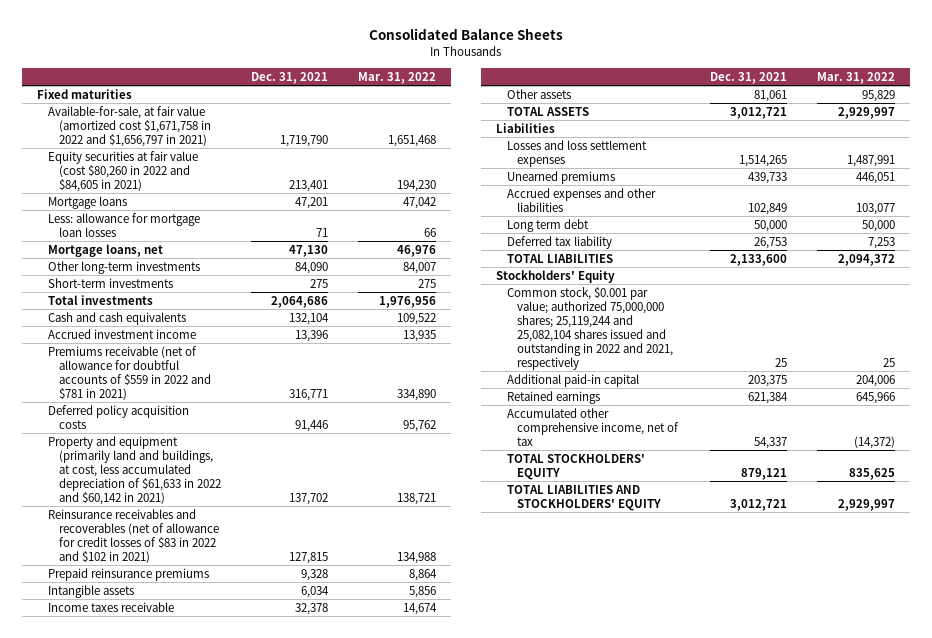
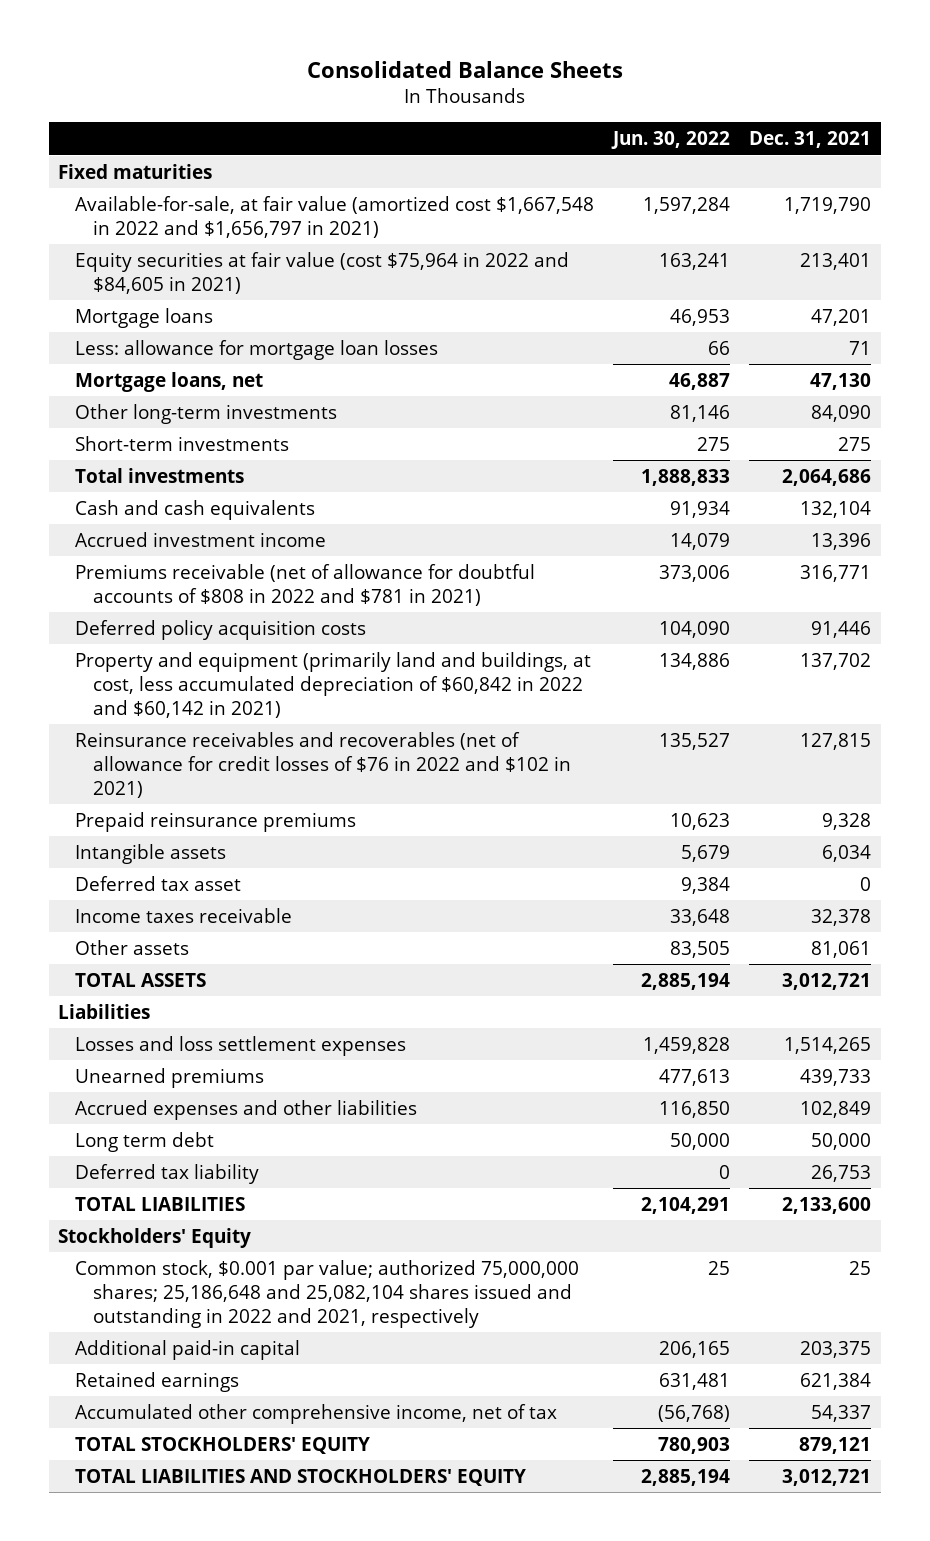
[358,71,437,84] Mar. 31, 2022 -> none
none -> [611,131,731,150] Jun. 30, 2022
[47,105,211,147] Available-for-sale, at fair value (amortized cost $1,671,758 in 2022 and $1,656,797 in 2021) -> [75,195,595,238] Available-for-sale, at fair value (amortized cost $1,667,548 in 2022 and $1,656,797 in 2021)
[47,150,198,192] Equity securities at fair value (cost $80,260 in 2022 and $84,605 in 2021) -> [75,251,570,294] Equity securities at fair value (cost $75,964 in 2022 and $84,605 in 2021)
[47,345,211,400] Premiums receivable (net of allowance for doubtful accounts of $559 in 2022 and $781 in 2021) -> [75,563,536,606] Premiums receivable (net of allowance for doubtful accounts of $808 in 2022 and $781 in 2021)
[47,435,221,506] Property and equipment (primarily land and buildings, at cost, less accumulated depreciation of $61,633 in 2022 and $60,142 in 2021) -> [75,651,592,718] Property and equipment (primarily land and buildings, at cost, less accumulated depreciation of $60,842 in 2022 and $60,142 in 2021)
[47,508,219,563] Reinsurance receivables and recoverables (net of allowance for credit losses of $83 in 2022 and $102 in 2021) -> [75,731,571,798] Reinsurance receivables and recoverables (net of allowance for credit losses of $76 in 2022 and $102 in 2021)
none -> [75,875,242,891] Deferred tax asset
[506,286,674,371] Common stock, $0.001 par value; authorized 75,000,000 shares; 25,119,244 and 25,082,104 shares issued and outstanding in 2022 and 2021, respectively -> [75,1259,580,1328] Common stock, $0.001 par value; authorized 75,000,000 shares; 25,186,648 and 25,082,104 shares issued and outstanding in 2022 and 2021, respectively

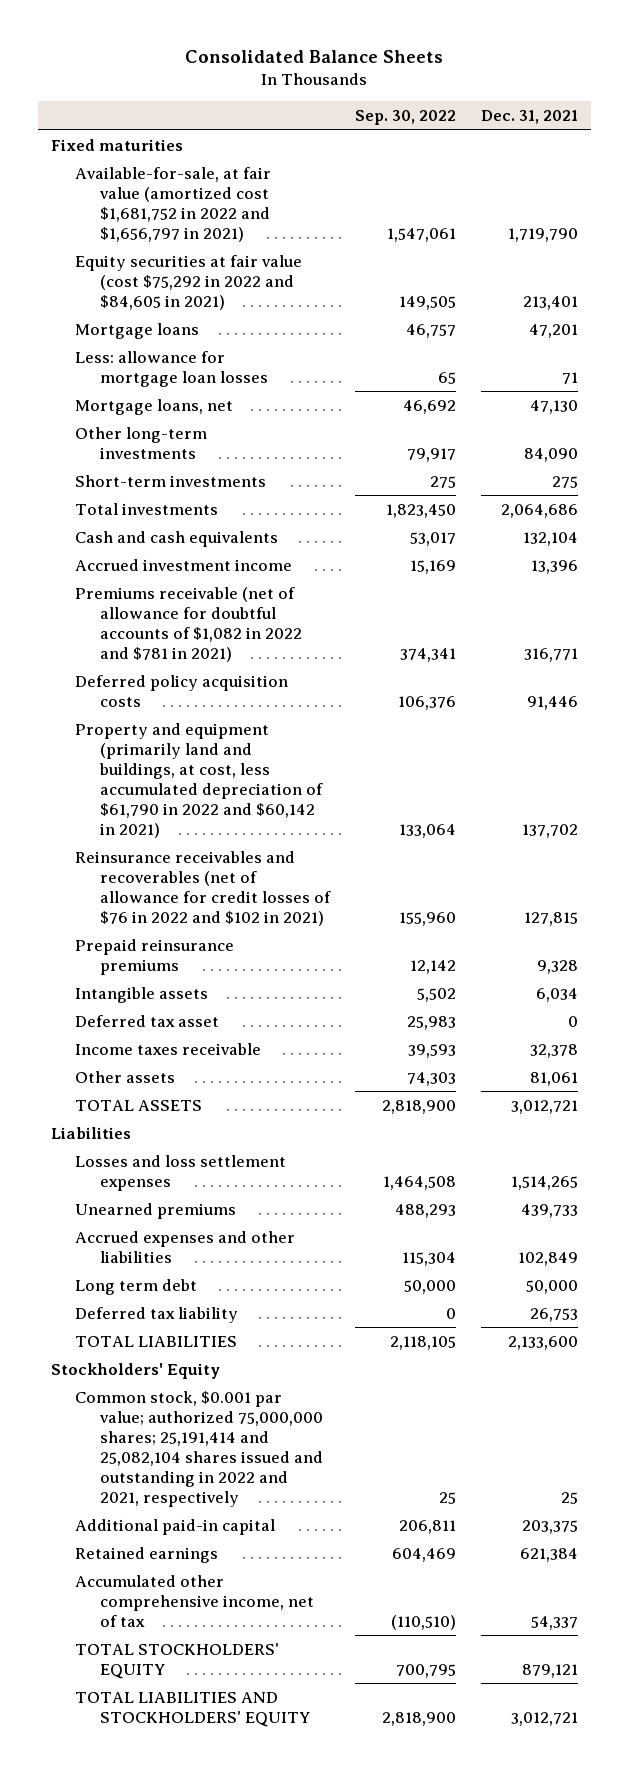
[611,131,731,150] Jun. 30, 2022 -> none
none -> [354,110,456,126] Sep. 30, 2022
[75,195,595,238] Available-for-sale, at fair value (amortized cost $1,667,548 in 2022 and $1,656,797 in 2021) -> [75,166,272,242] Available-for-sale, at fair value (amortized cost $1,681,752 in 2022 and $1,656,797 in 2021)
[75,251,570,294] Equity securities at fair value (cost $75,964 in 2022 and $84,605 in 2021) -> [75,254,303,310] Equity securities at fair value (cost $75,292 in 2022 and $84,605 in 2021)
[75,563,536,606] Premiums receivable (net of allowance for doubtful accounts of $808 in 2022 and $781 in 2021) -> [75,586,302,662] Premiums receivable (net of allowance for doubtful accounts of $1,082 in 2022 and $781 in 2021)
[75,651,592,718] Property and equipment (primarily land and buildings, at cost, less accumulated depreciation of $60,842 in 2022 and $60,142 in 2021) -> [75,722,323,838] Property and equipment (primarily land and buildings, at cost, less accumulated depreciation of $61,790 in 2022 and $60,142 in 2021)
[75,1259,580,1328] Common stock, $0.001 par value; authorized 75,000,000 shares; 25,186,648 and 25,082,104 shares issued and outstanding in 2022 and 2021, respectively -> [75,1390,323,1507] Common stock, $0.001 par value; authorized 75,000,000 shares; 25,191,414 and 25,082,104 shares issued and outstanding in 2022 and 2021, respectively

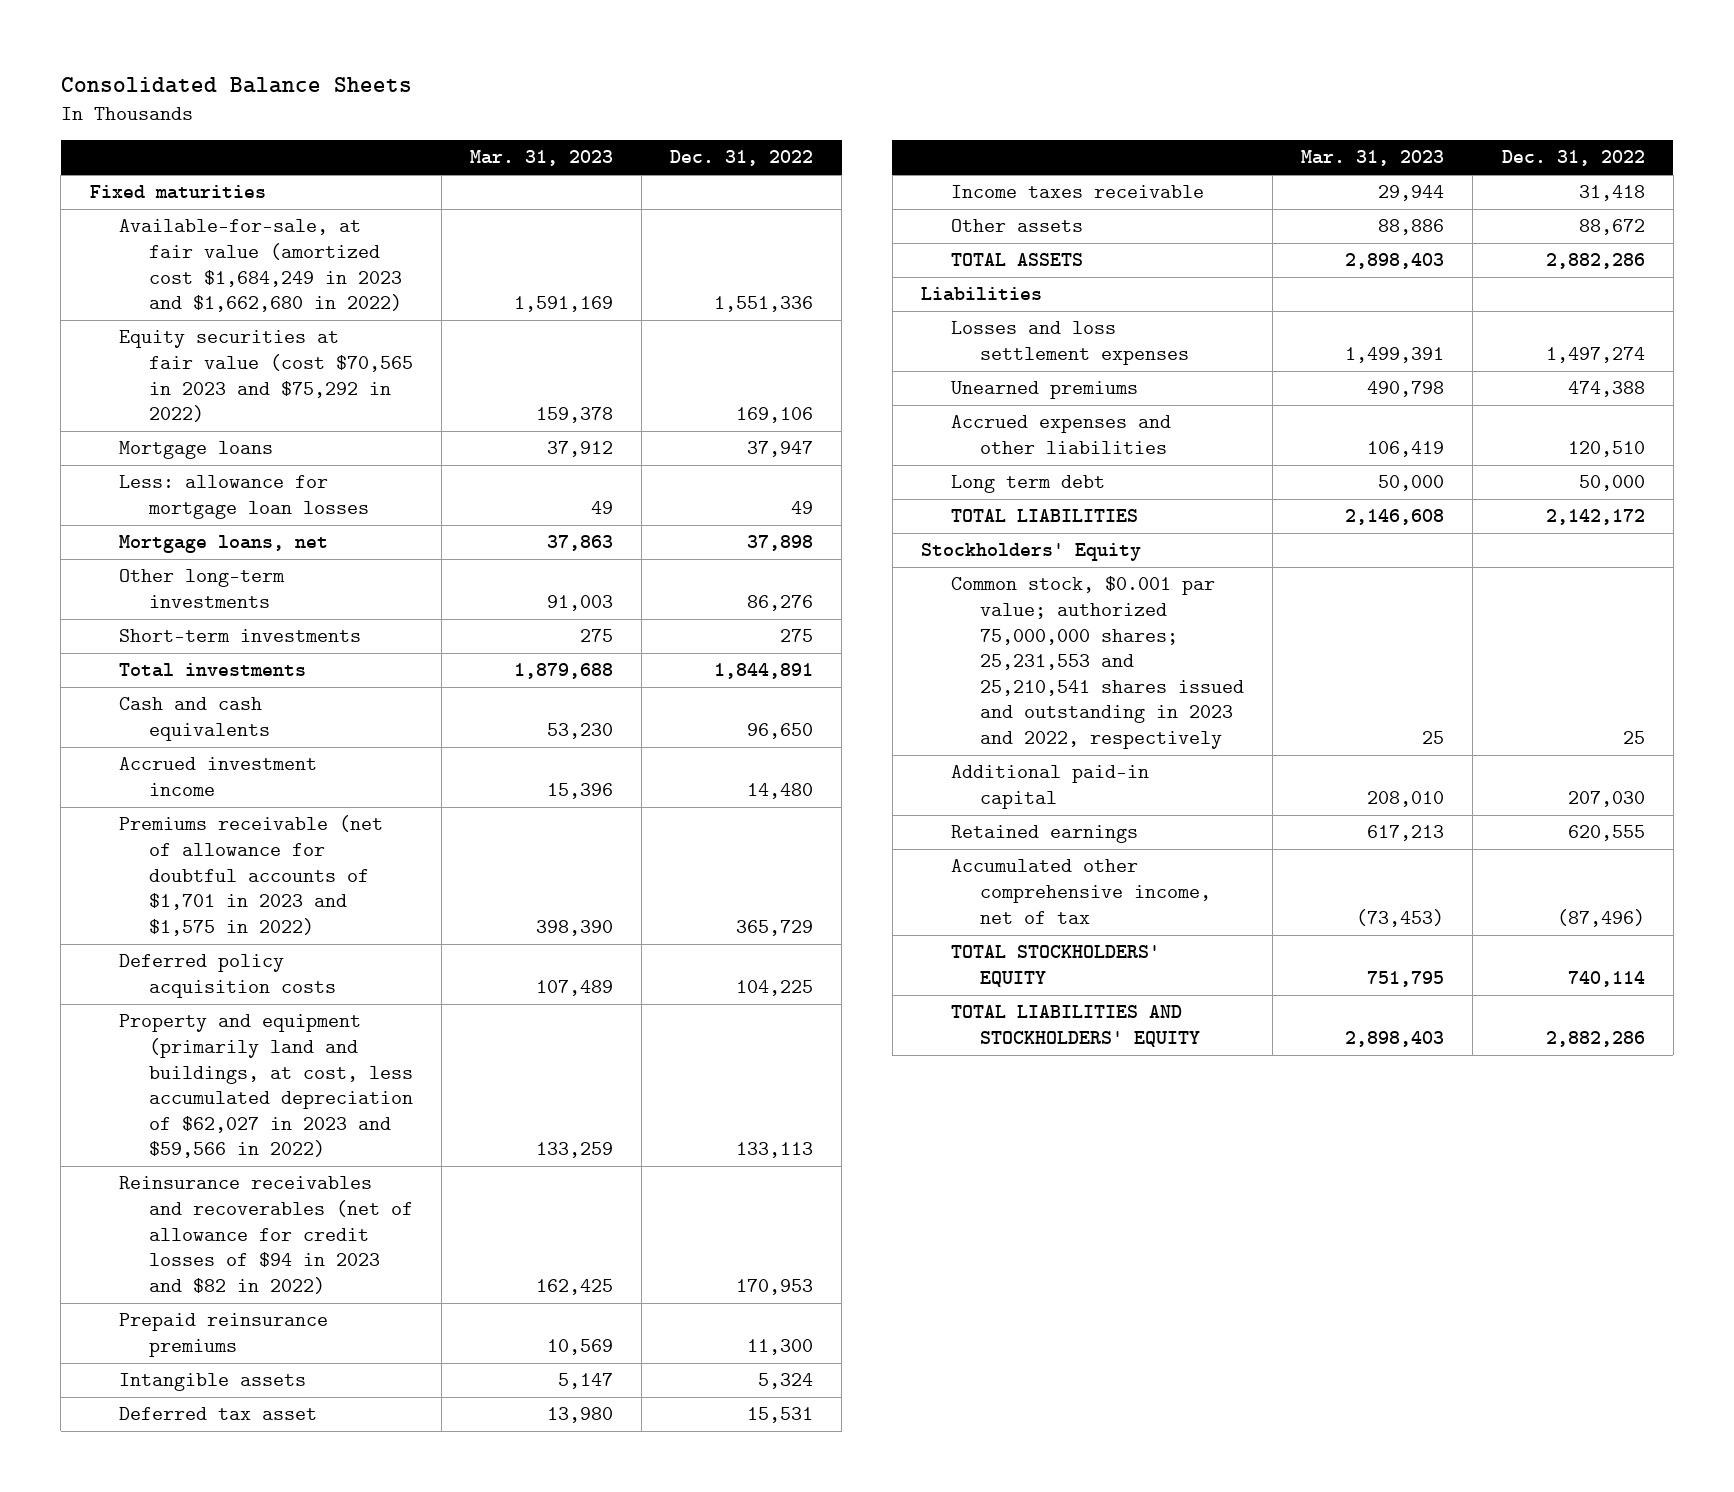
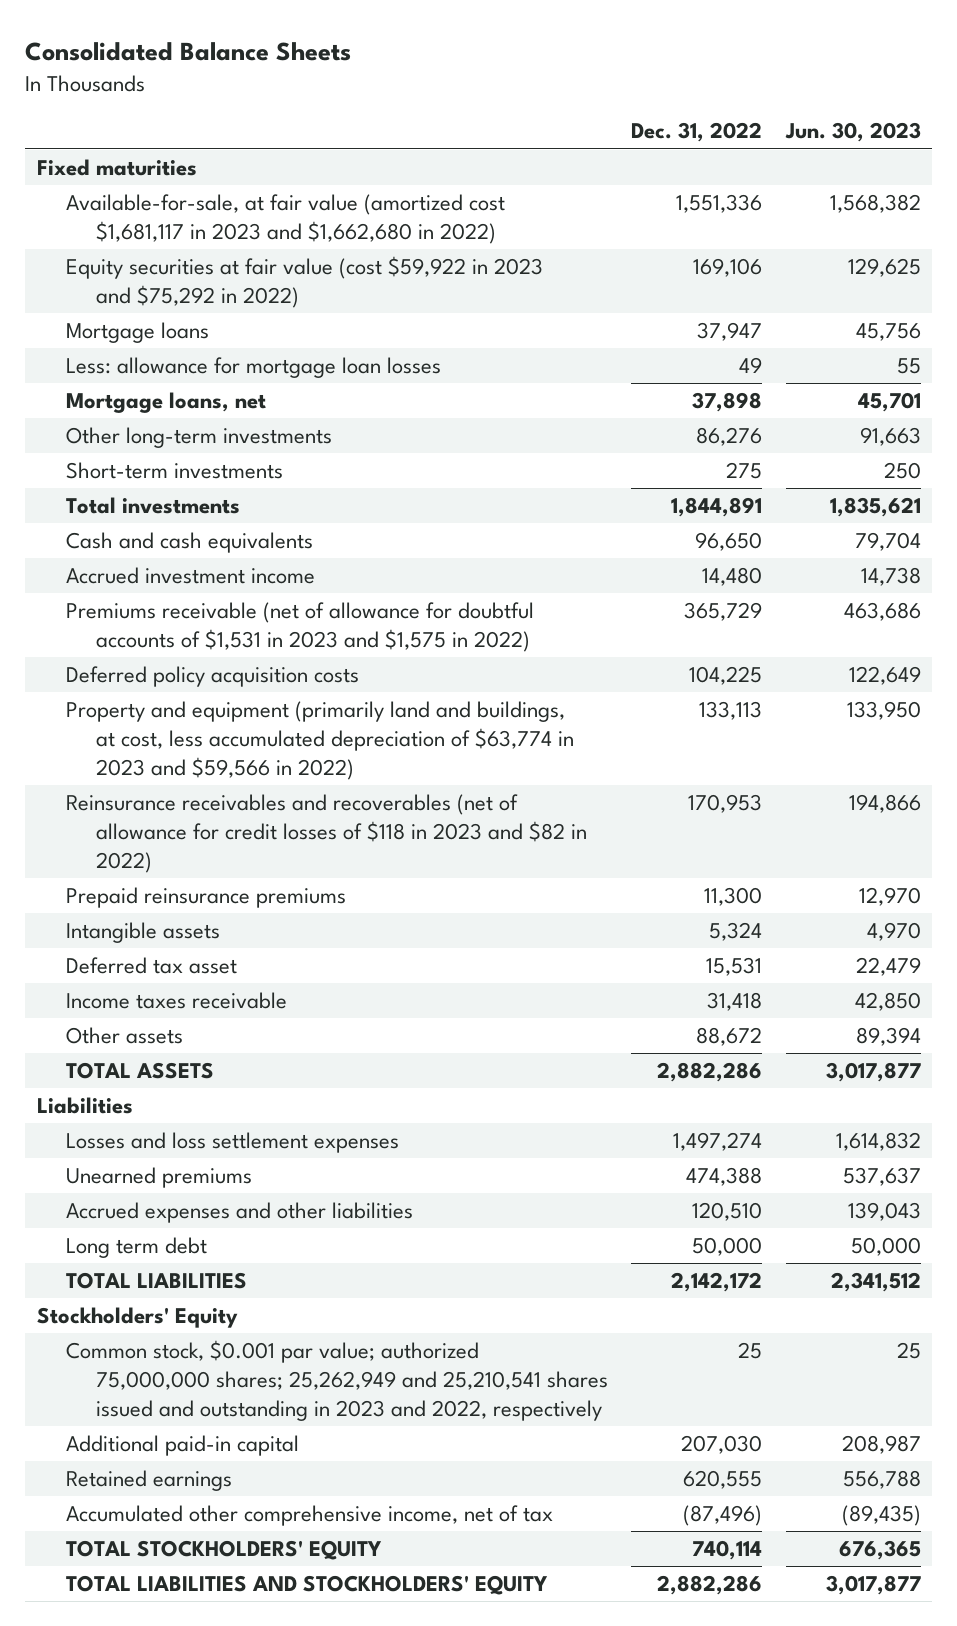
[469,150,613,167] Mar. 31, 2023 -> none
none -> [784,122,921,143] Jun. 30, 2023
[119,219,402,313] Available-for-sale, at fair value (amortized cost $1,684,249 in 2023 and $1,662,680 in 2022) -> [66,194,506,244] Available-for-sale, at fair value (amortized cost $1,681,117 in 2023 and $1,662,680 in 2022)
[119,330,413,423] Equity securities at fair value (cost $70,565 in 2023 and $75,292 in 2022) -> [66,256,544,308] Equity securities at fair value (cost $59,922 in 2023 and $75,292 in 2022)
[119,815,384,936] Premiums receivable (net of allowance for doubtful accounts of $1,701 in 2023 and $1,575 in 2022) -> [66,602,535,652] Premiums receivable (net of allowance for doubtful accounts of $1,531 in 2023 and $1,575 in 2022)
[119,1014,413,1159] Property and equipment (primarily land and buildings, at cost, less accumulated depreciation of $62,027 in 2023 and $59,566 in 2022) -> [66,701,575,780] Property and equipment (primarily land and buildings, at cost, less accumulated depreciation of $63,774 in 2023 and $59,566 in 2022)
[119,1176,413,1294] Reinsurance receivables and recoverables (net of allowance for credit losses of $94 in 2023 and $82 in 2022) -> [66,794,588,873] Reinsurance receivables and recoverables (net of allowance for credit losses of $118 in 2023 and $82 in 2022)
[950,576,1245,749] Common stock, $0.001 par value; authorized 75,000,000 shares; 25,231,553 and 25,210,541 shares issued and outstanding in 2023 and 2022, respectively -> [66,1340,609,1421] Common stock, $0.001 par value; authorized 75,000,000 shares; 25,262,949 and 25,210,541 shares issued and outstanding in 2023 and 2022, respectively

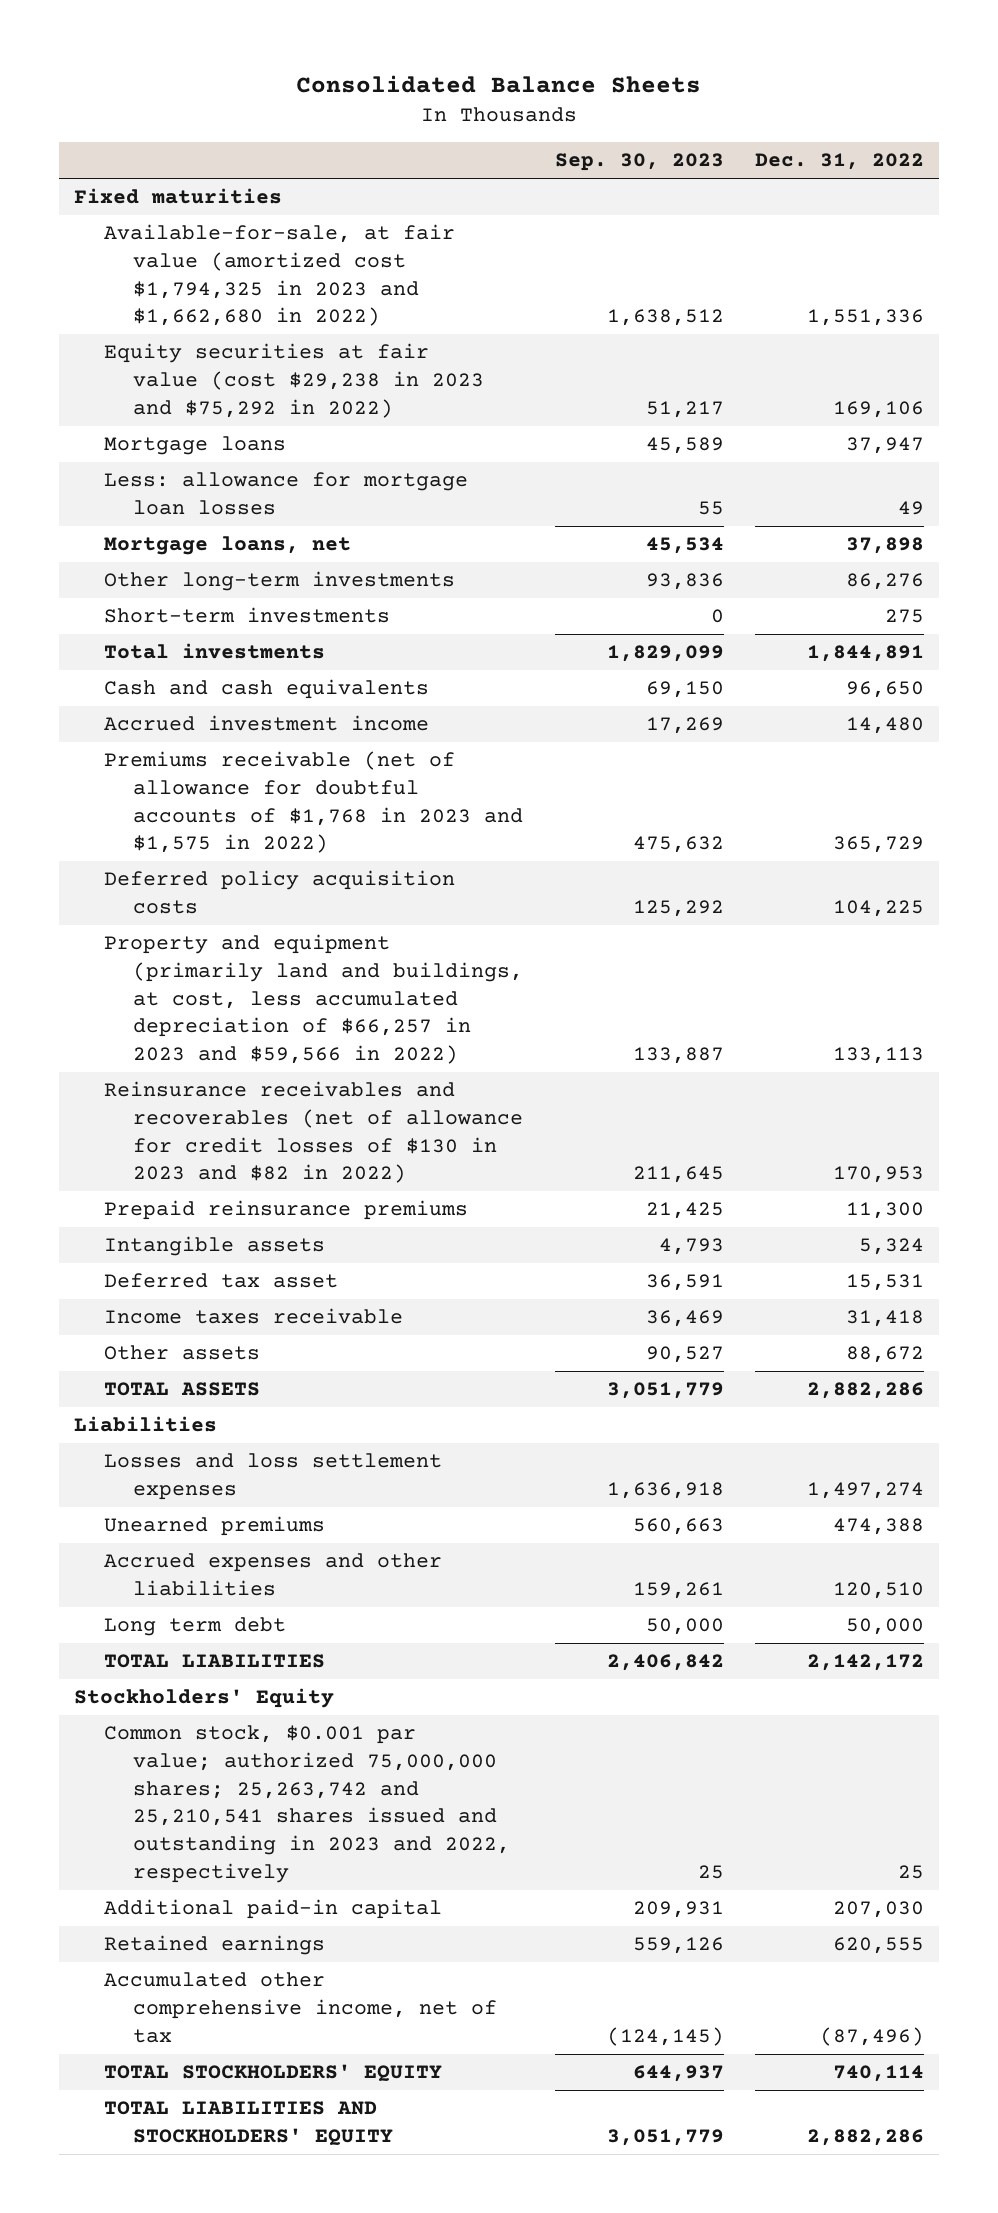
[784,122,921,143] Jun. 30, 2023 -> none
none -> [554,153,724,172] Sep. 30, 2023
[66,194,506,244] Available-for-sale, at fair value (amortized cost $1,681,117 in 2023 and $1,662,680 in 2022) -> [103,224,455,327] Available-for-sale, at fair value (amortized cost $1,794,325 in 2023 and $1,662,680 in 2022)
[66,256,544,308] Equity securities at fair value (cost $59,922 in 2023 and $75,292 in 2022) -> [103,343,485,418] Equity securities at fair value (cost $29,238 in 2023 and $75,292 in 2022)
[66,602,535,652] Premiums receivable (net of allowance for doubtful accounts of $1,531 in 2023 and $1,575 in 2022) -> [103,751,524,854] Premiums receivable (net of allowance for doubtful accounts of $1,768 in 2023 and $1,575 in 2022)
[66,701,575,780] Property and equipment (primarily land and buildings, at cost, less accumulated depreciation of $63,774 in 2023 and $59,566 in 2022) -> [103,934,524,1065] Property and equipment (primarily land and buildings, at cost, less accumulated depreciation of $66,257 in 2023 and $59,566 in 2022)
[66,794,588,873] Reinsurance receivables and recoverables (net of allowance for credit losses of $118 in 2023 and $82 in 2022) -> [103,1081,524,1184] Reinsurance receivables and recoverables (net of allowance for credit losses of $130 in 2023 and $82 in 2022)
[66,1340,609,1421] Common stock, $0.001 par value; authorized 75,000,000 shares; 25,262,949 and 25,210,541 shares issued and outstanding in 2023 and 2022, respectively -> [103,1725,511,1883] Common stock, $0.001 par value; authorized 75,000,000 shares; 25,263,742 and 25,210,541 shares issued and outstanding in 2023 and 2022, respectively

